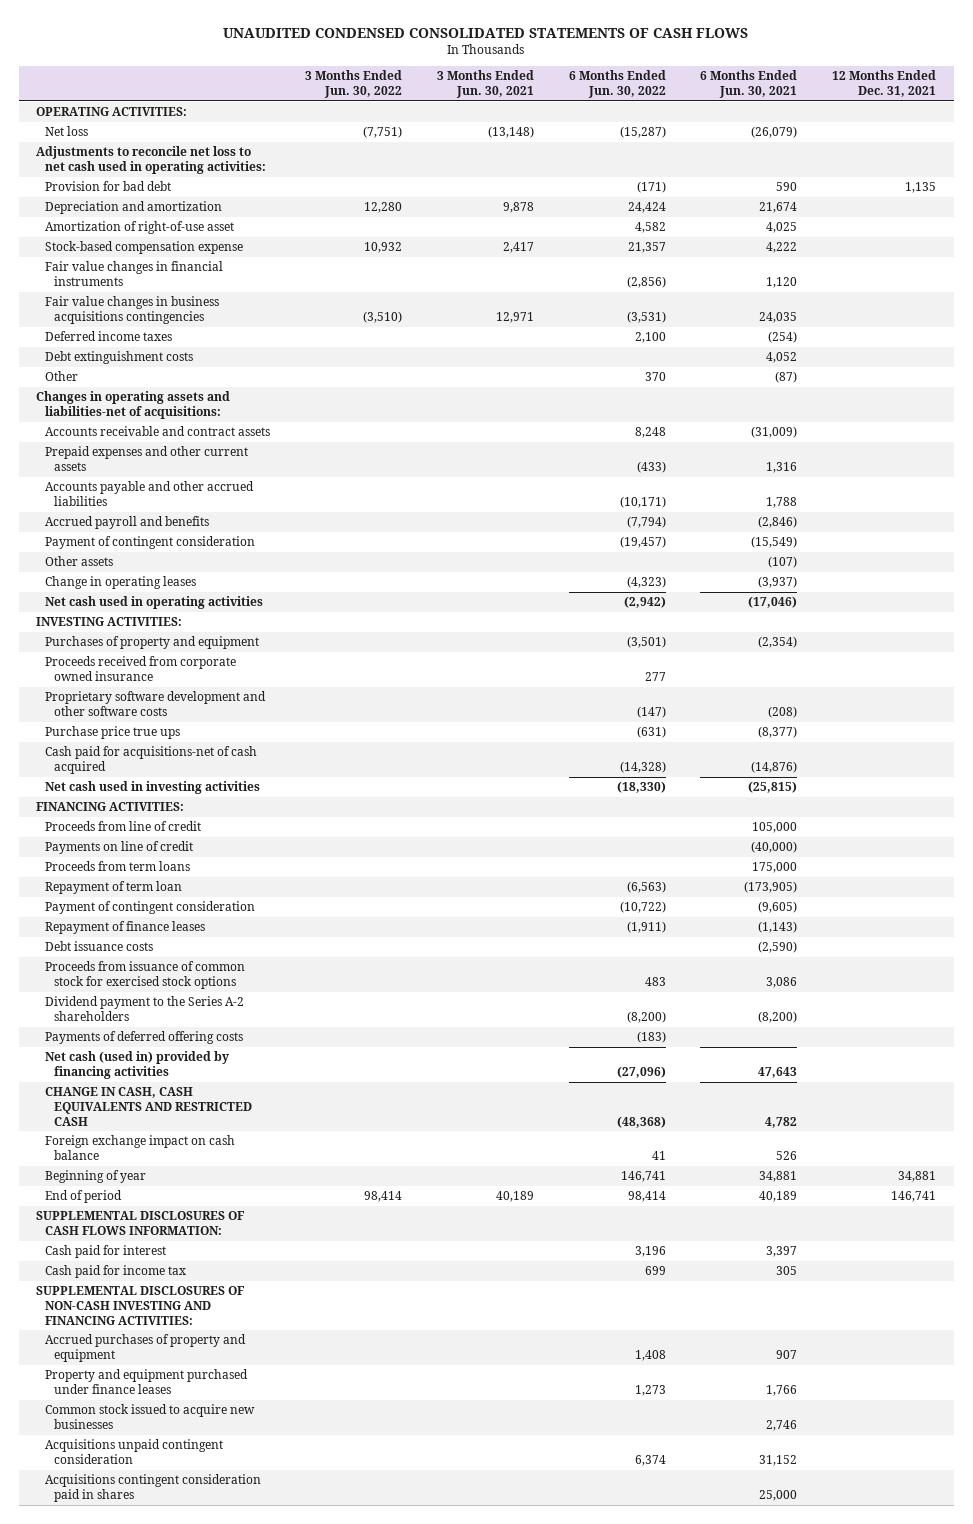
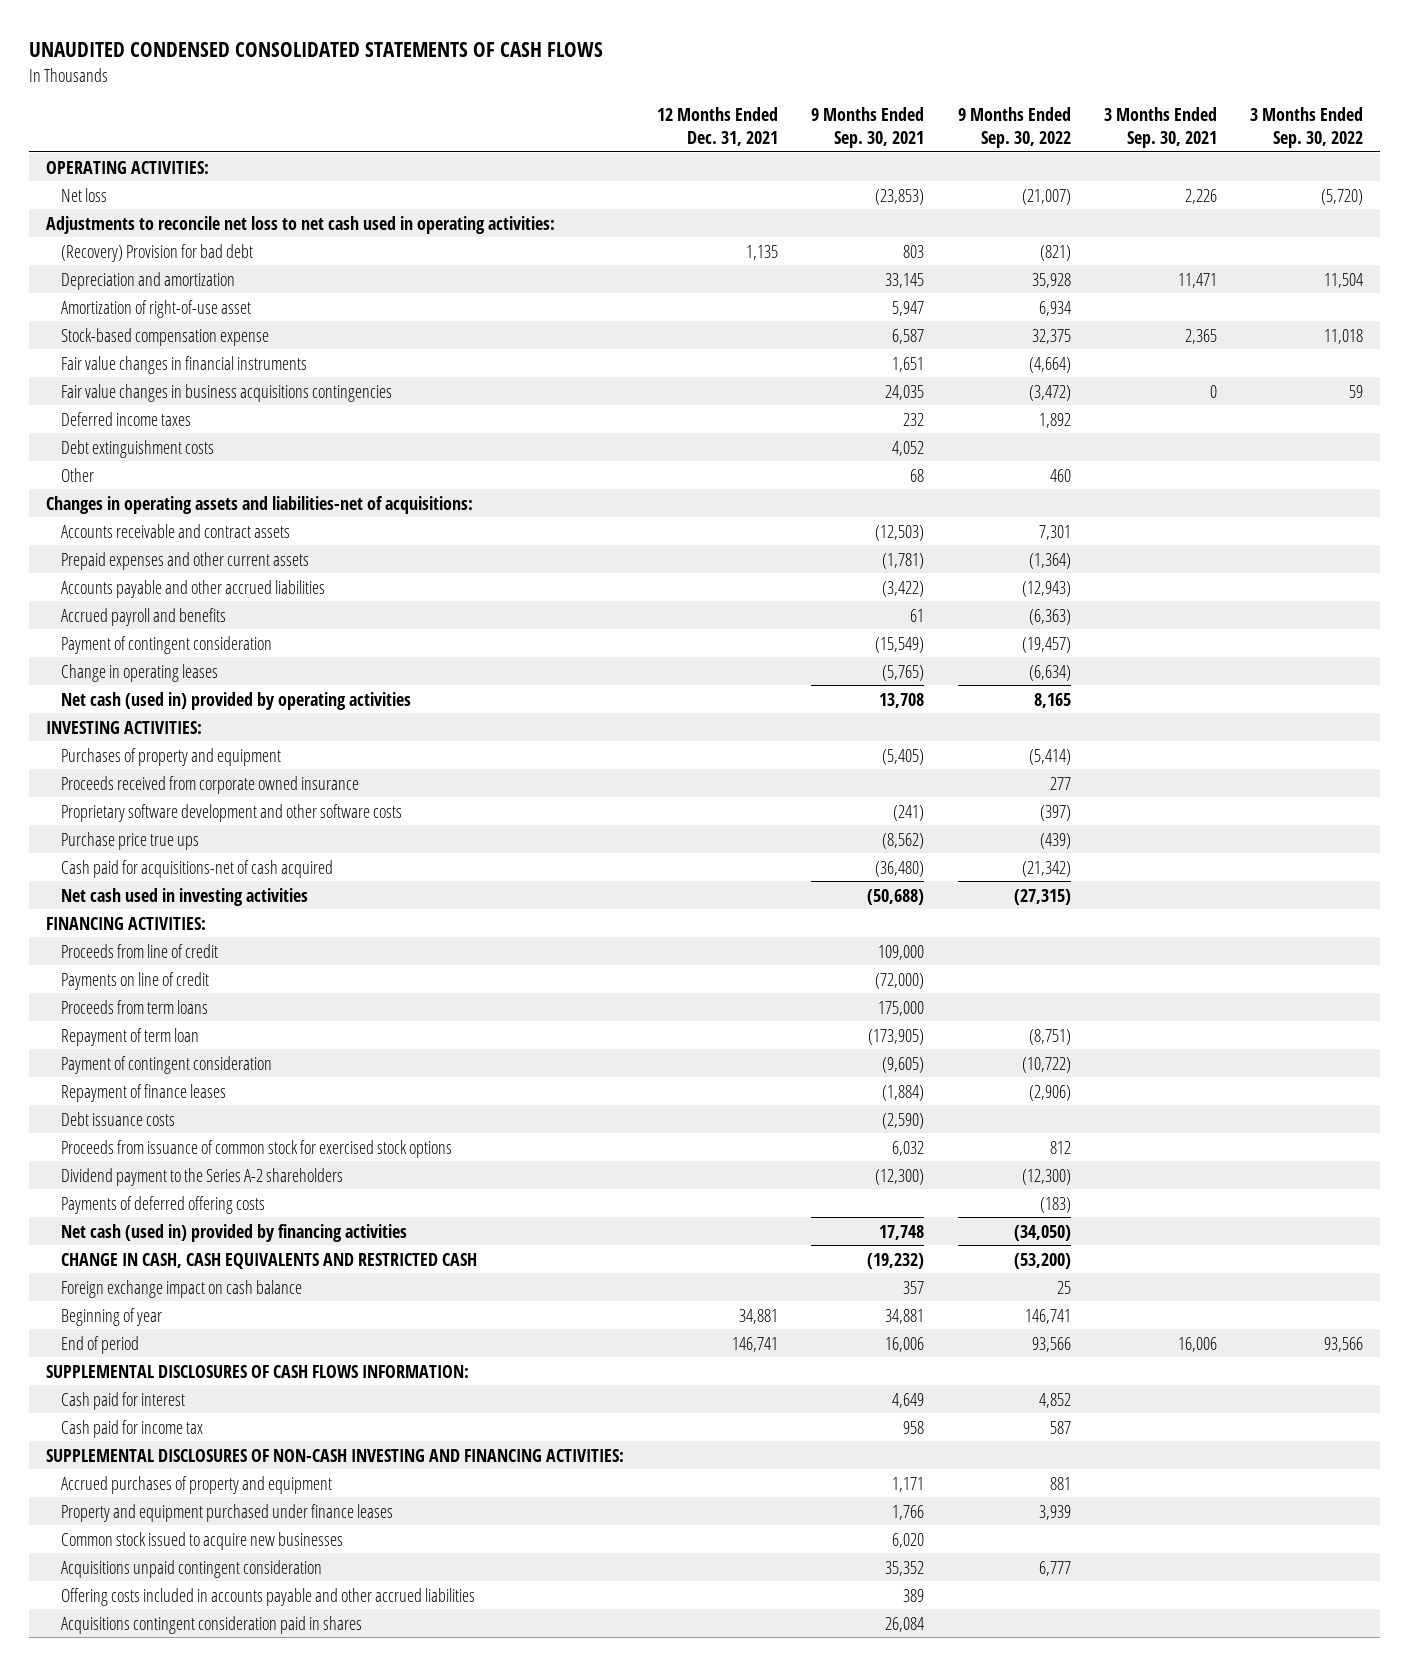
[304,70,402,98] 3 Months Ended Jun. 30, 2022 -> none
[436,70,534,98] 3 Months Ended Jun. 30, 2021 -> none
[568,70,666,98] 6 Months Ended Jun. 30, 2022 -> none
[700,70,798,98] 6 Months Ended Jun. 30, 2021 -> none
none -> [811,106,925,149] 9 Months Ended Sep. 30, 2021
none -> [957,106,1071,149] 9 Months Ended Sep. 30, 2022
none -> [1104,106,1218,149] 3 Months Ended Sep. 30, 2021
none -> [1250,106,1364,149] 3 Months Ended Sep. 30, 2022
[45,181,172,192] Provision for bad debt -> [60,243,253,262] (Recovery) Provision for bad debt
[45,556,114,567] Other assets -> none
[45,596,264,610] Net cash used in operating activities -> [60,691,411,710] Net cash (used in) provided by operating activities
none -> [60,1587,475,1606] Offering costs included in accounts payable and other accrued liabilities

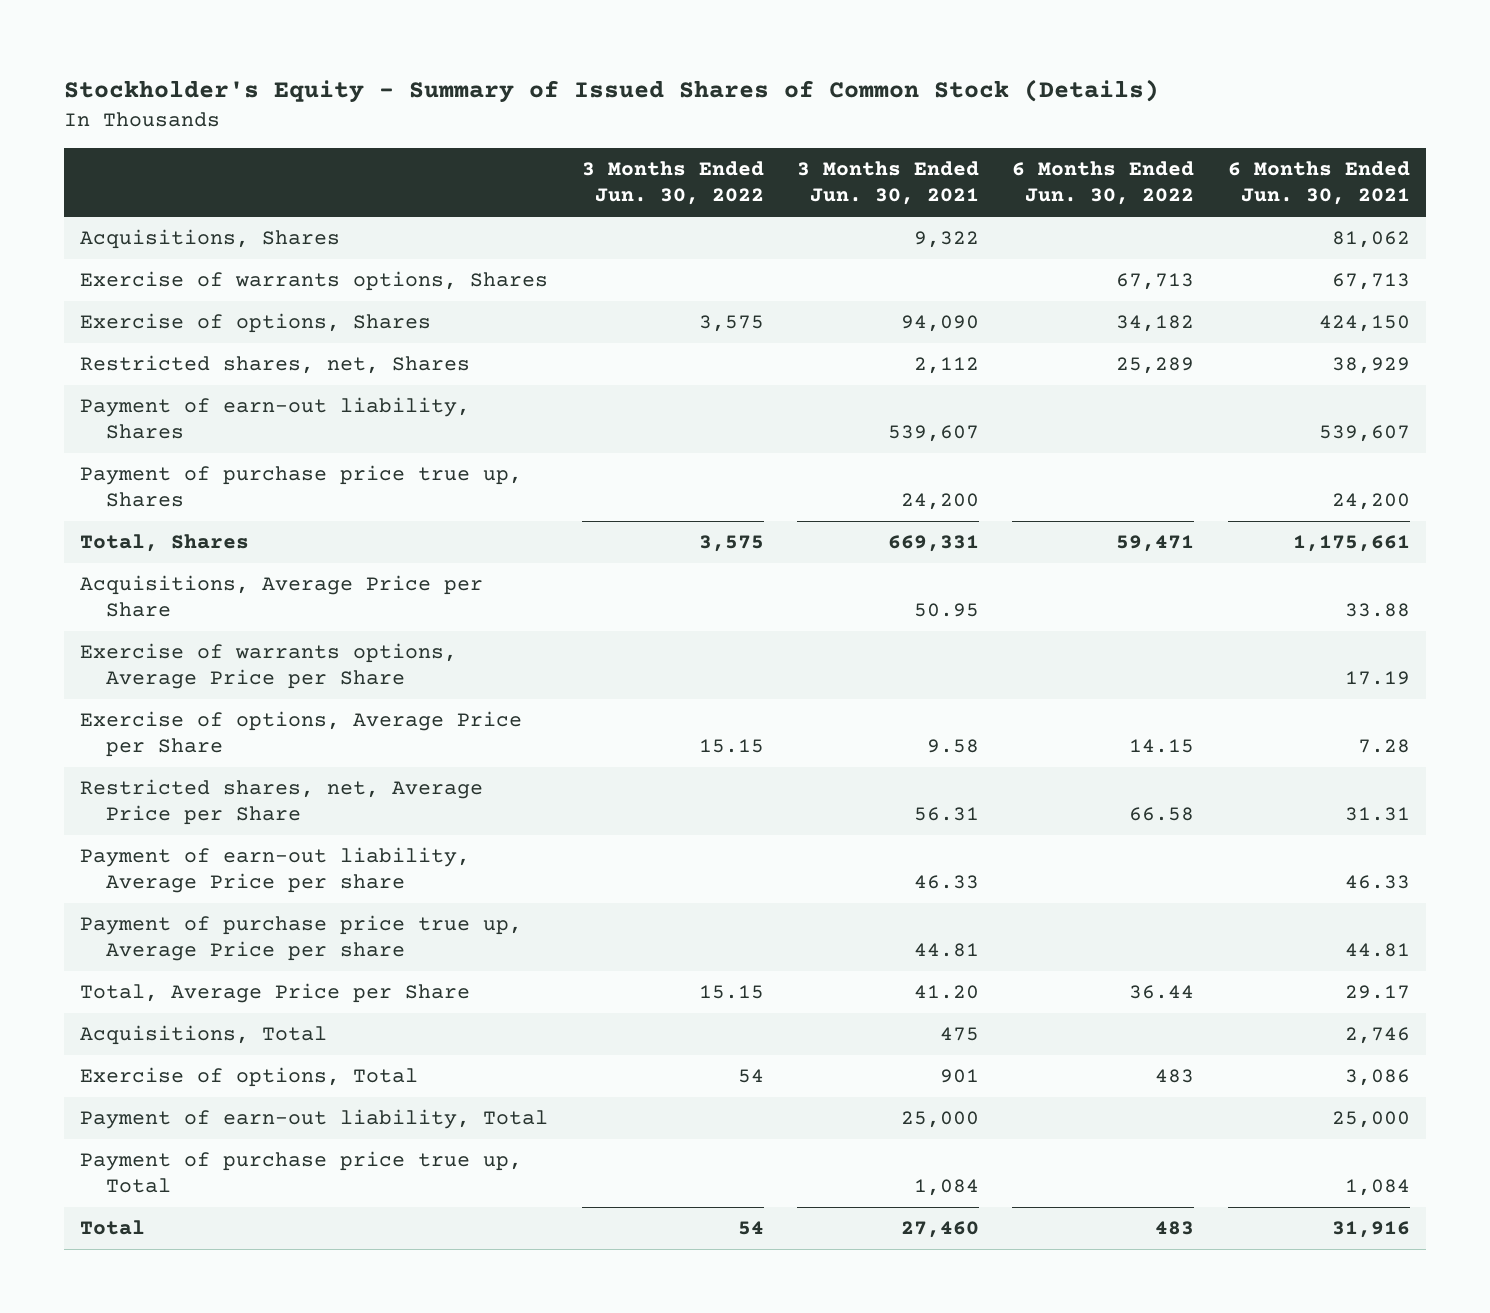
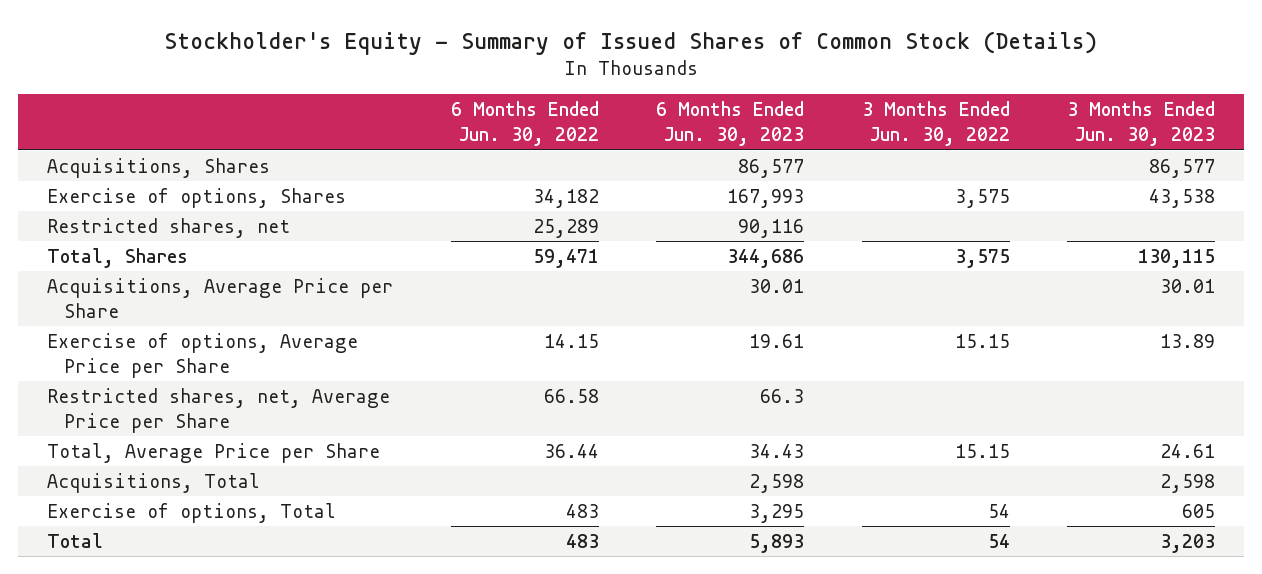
[797,161,980,206] 3 Months Ended Jun. 30, 2021 -> none
[1227,161,1410,206] 6 Months Ended Jun. 30, 2021 -> none
none -> [656,101,805,147] 6 Months Ended Jun. 30, 2023
none -> [1067,101,1216,147] 3 Months Ended Jun. 30, 2023
[80,271,549,292] Exercise of warrants options, Shares -> none
[80,397,471,440] Payment of earn-out liability, Shares -> none
[80,465,523,508] Payment of purchase price true up, Shares -> none
[80,355,471,375] Restricted shares, net, Shares -> [47,217,291,238] Restricted shares, net
[80,643,458,690] Exercise of warrants options, Average Price per Share -> none
[80,847,471,894] Payment of earn-out liability, Average Price per share -> none
[80,915,523,962] Payment of purchase price true up, Average Price per share -> none
[80,1109,549,1130] Payment of earn-out liability, Total -> none
[80,1151,523,1194] Payment of purchase price true up, Total -> none

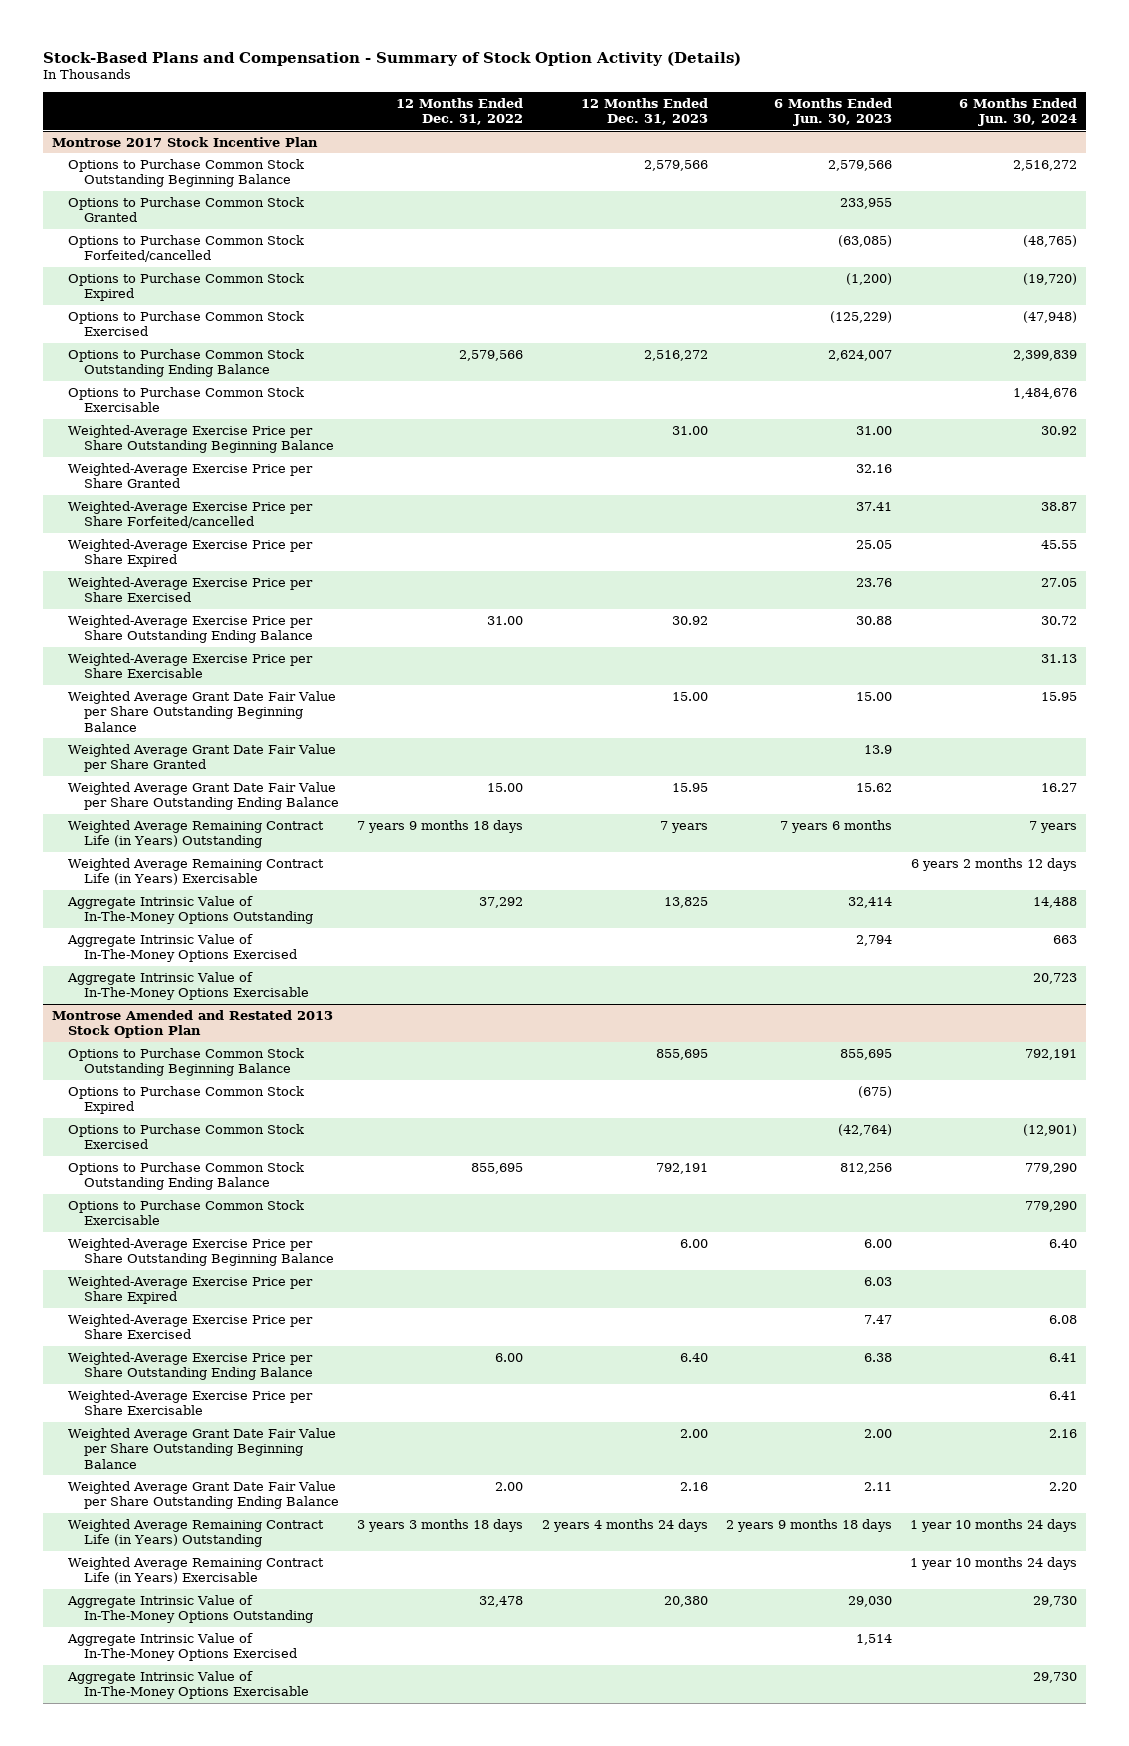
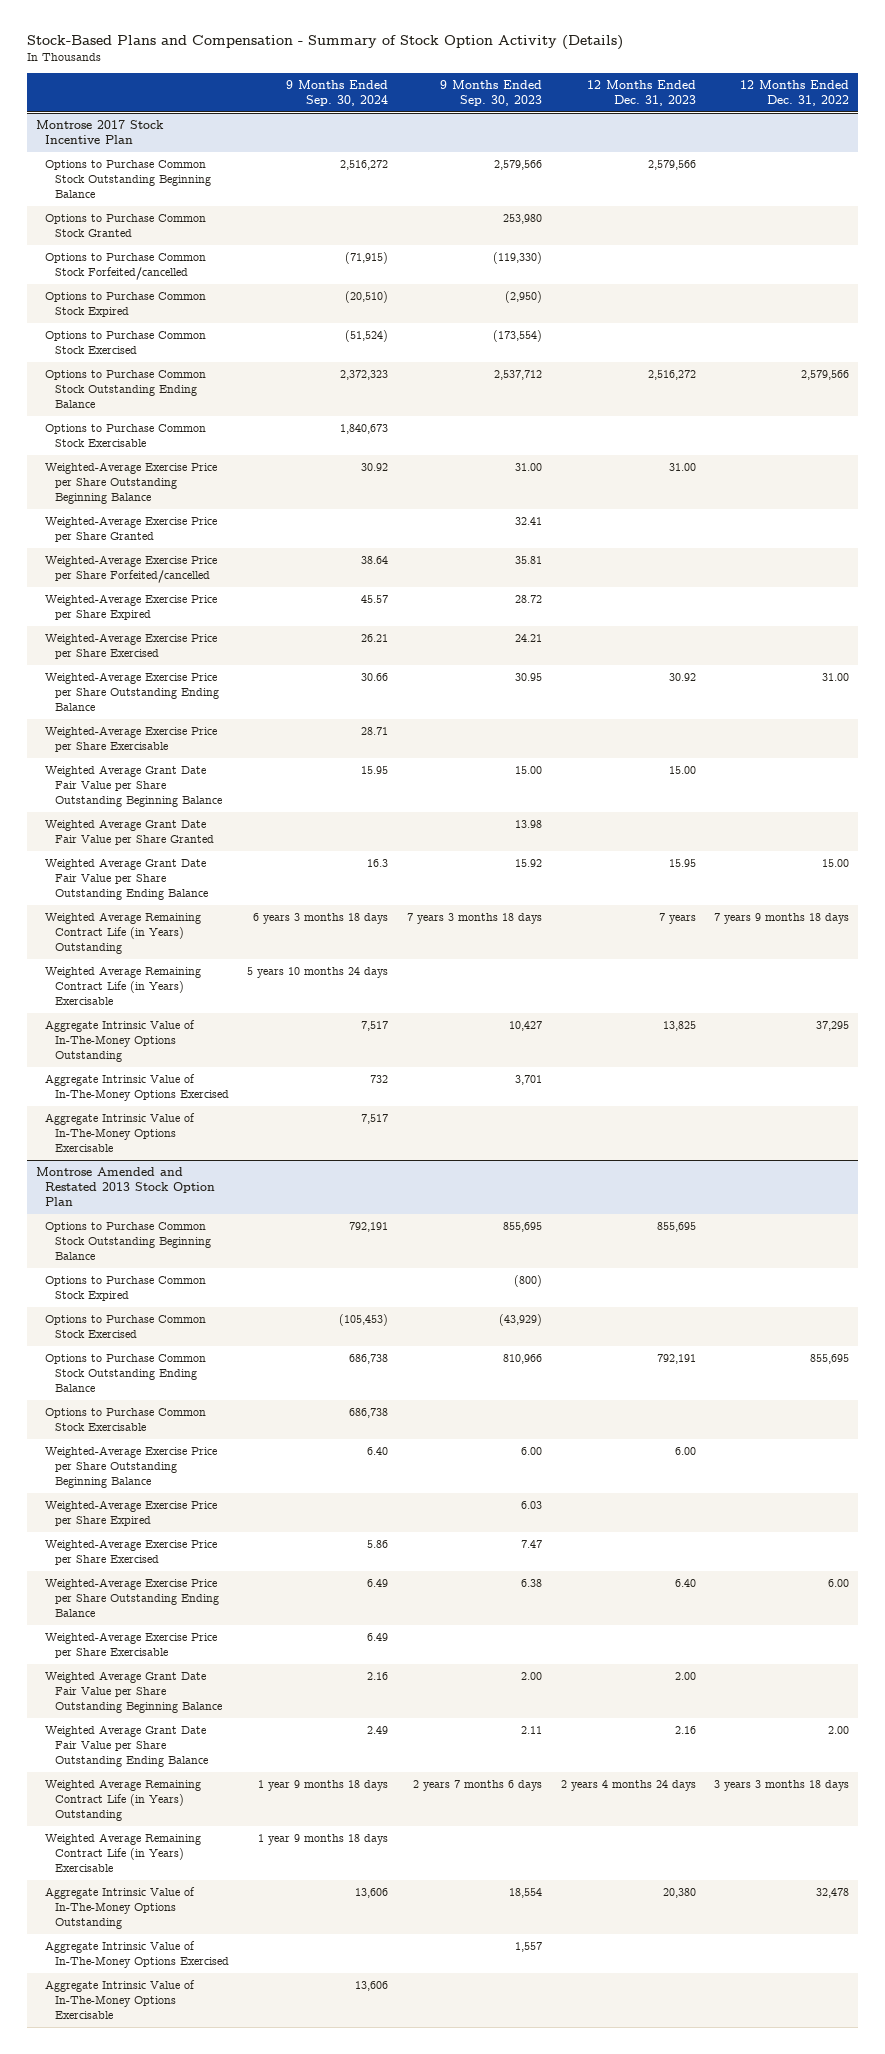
[773,97,892,127] 6 Months Ended Jun. 30, 2023 -> none
[958,97,1077,127] 6 Months Ended Jun. 30, 2024 -> none
none -> [286,79,389,106] 9 Months Ended Sep. 30, 2024
none -> [439,79,542,106] 9 Months Ended Sep. 30, 2023
[479,896,524,908] 37,292 -> [816,1021,850,1032] 37,295

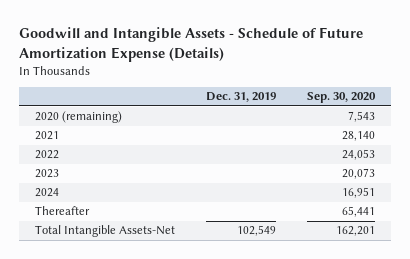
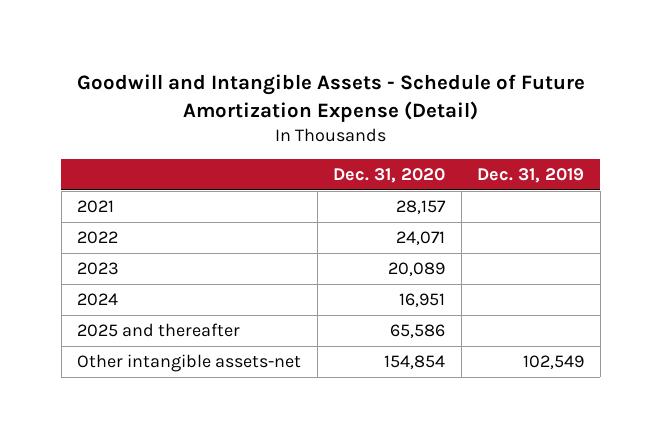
[19,27,364,62] Goodwill and Intangible Assets - Schedule of Future Amortization Expense (Details) -> [76,74,585,122] Goodwill and Intangible Assets - Schedule of Future Amortization Expense (Detail)
[307,92,377,104] Sep. 30, 2020 -> none
none -> [333,168,446,184] Dec. 31, 2020
[34,111,122,124] 2020 (remaining) -> none
[34,206,90,216] Thereafter -> [77,323,241,338] 2025 and thereafter
[34,225,175,238] Total Intangible Assets-Net -> [77,354,302,373] Other intangible assets-net

